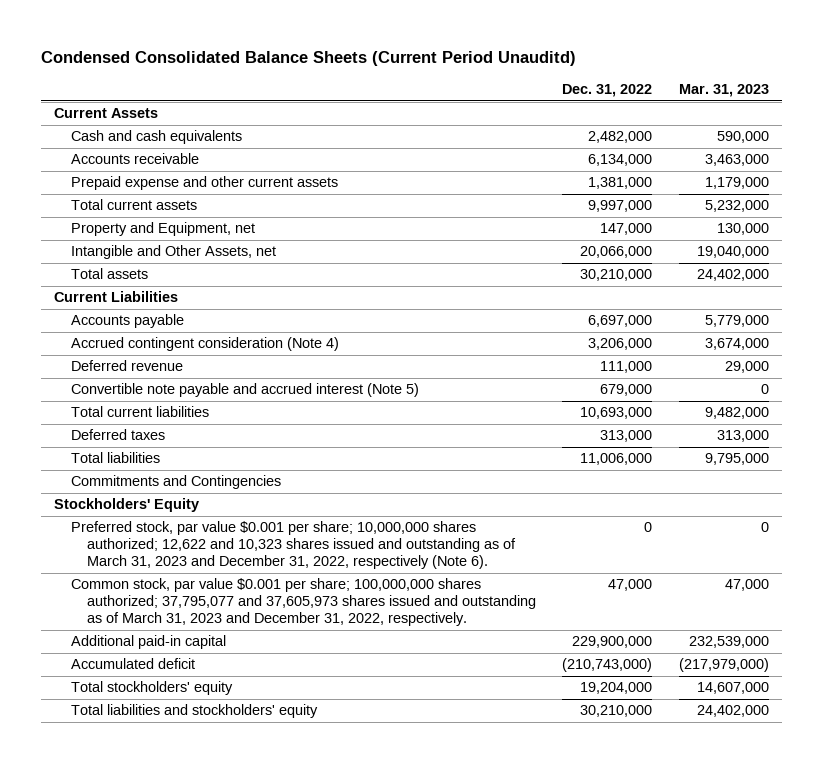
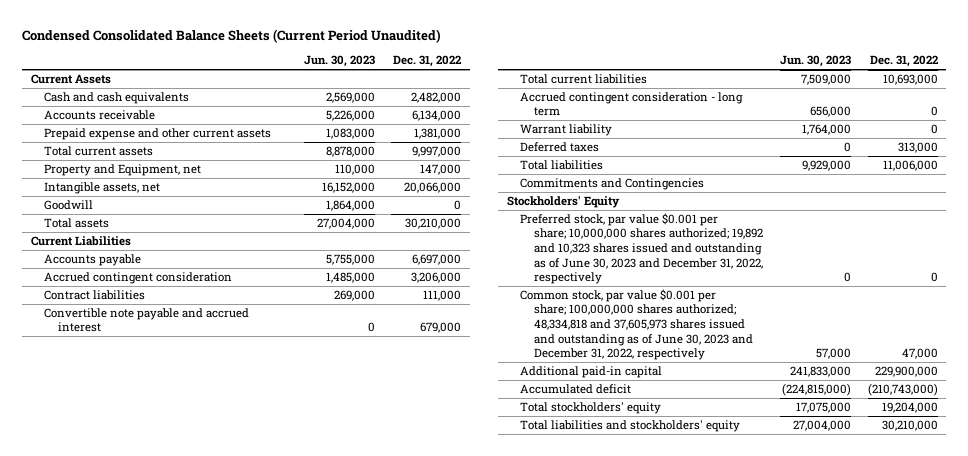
[40,51,576,67] Condensed Consolidated Balance Sheets (Current Period Unauditd) -> [22,29,442,44] Condensed Consolidated Balance Sheets (Current Period Unaudited)
[678,84,769,98] Mar. 31, 2023 -> none
none -> [303,55,375,68] Jun. 30, 2023
[70,245,276,260] Intangible and Other Assets, net -> [44,181,161,194] Intangible assets, net
none -> [44,199,94,210] Goodwill
[70,337,339,352] Accrued contingent consideration (Note 4) -> [44,271,233,284] Accrued contingent consideration
[70,360,183,372] Deferred revenue -> [44,289,146,300] Contract liabilities
[70,383,419,398] Convertible note payable and accrued interest (Note 5) -> [44,307,250,333] Convertible note payable and accrued interest
none -> [520,91,744,117] Accrued contingent consideration - long term
none -> [520,123,613,136] Warrant liability
[70,521,517,570] Preferred stock, par value $0.001 per share; 10,000,000 shares authorized; 12,622 and 10,323 shares issued and outstanding as of March 31, 2023 and December 31, 2022, respectively (Note 6). -> [520,212,764,285] Preferred stock, par value $0.001 per share; 10,000,000 shares authorized; 19,892 and 10,323 shares issued and outstanding as of June 30, 2023 and December 31, 2022, respectively
[70,578,537,627] Common stock, par value $0.001 per share; 100,000,000 shares authorized; 37,795,077 and 37,605,973 shares issued and outstanding as of March 31, 2023 and December 31, 2022, respectively. -> [520,288,754,361] Common stock, par value $0.001 per share; 100,000,000 shares authorized; 48,334,818 and 37,605,973 shares issued and outstanding as of June 30, 2023 and December 31, 2022, respectively

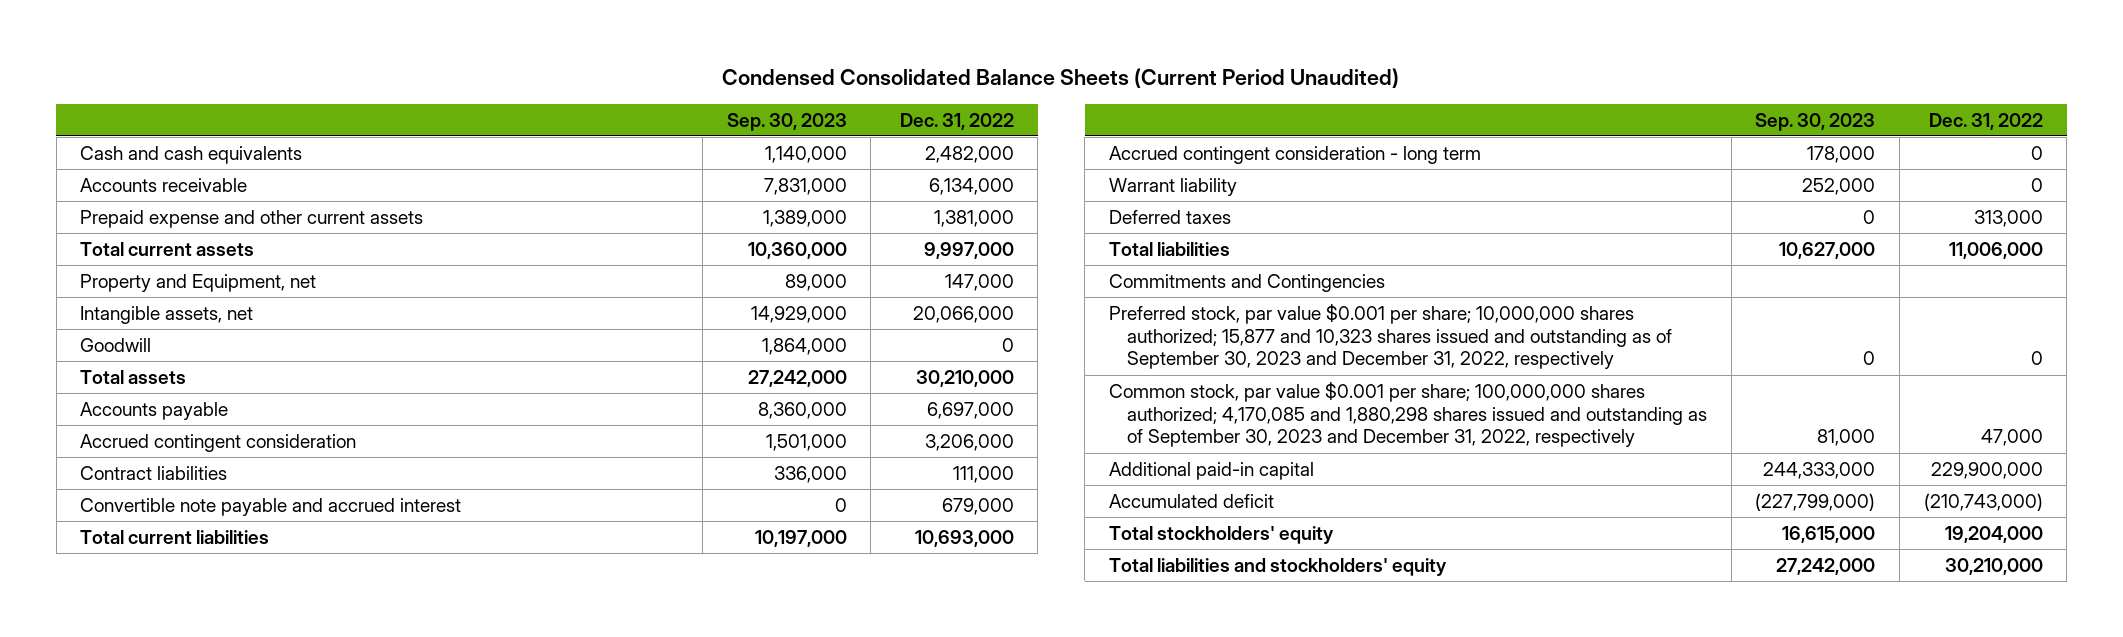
[303,55,375,68] Jun. 30, 2023 -> none
none -> [726,112,847,131] Sep. 30, 2023
[30,73,111,84] Current Assets -> none
[30,235,131,246] Current Liabilities -> none
[506,195,620,208] Stockholders' Equity -> none
[520,212,764,285] Preferred stock, par value $0.001 per share; 10,000,000 shares authorized; 19,892 and 10,323 shares issued and outstanding as of June 30, 2023 and December 31, 2022, respectively -> [1108,303,1673,370] Preferred stock, par value $0.001 per share; 10,000,000 shares authorized; 15,877 and 10,323 shares issued and outstanding as of September 30, 2023 and December 31, 2022, respectively
[520,288,754,361] Common stock, par value $0.001 per share; 100,000,000 shares authorized; 48,334,818 and 37,605,973 shares issued and outstanding as of June 30, 2023 and December 31, 2022, respectively -> [1108,381,1708,448] Common stock, par value $0.001 per share; 100,000,000 shares authorized; 4,170,085 and 1,880,298 shares issued and outstanding as of September 30, 2023 and December 31, 2022, respectively

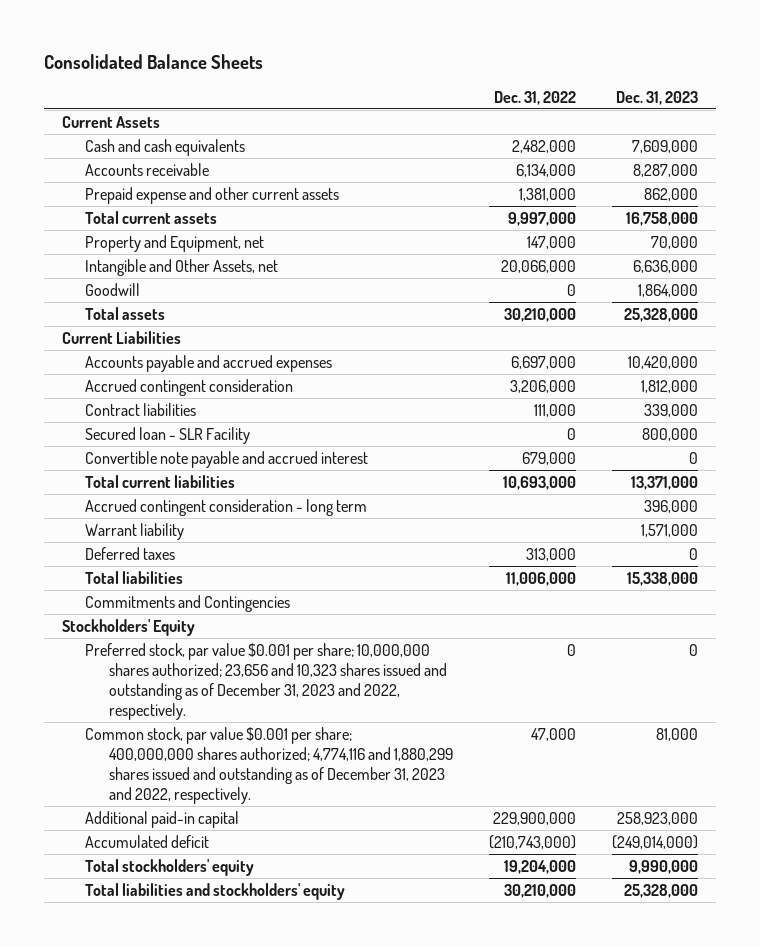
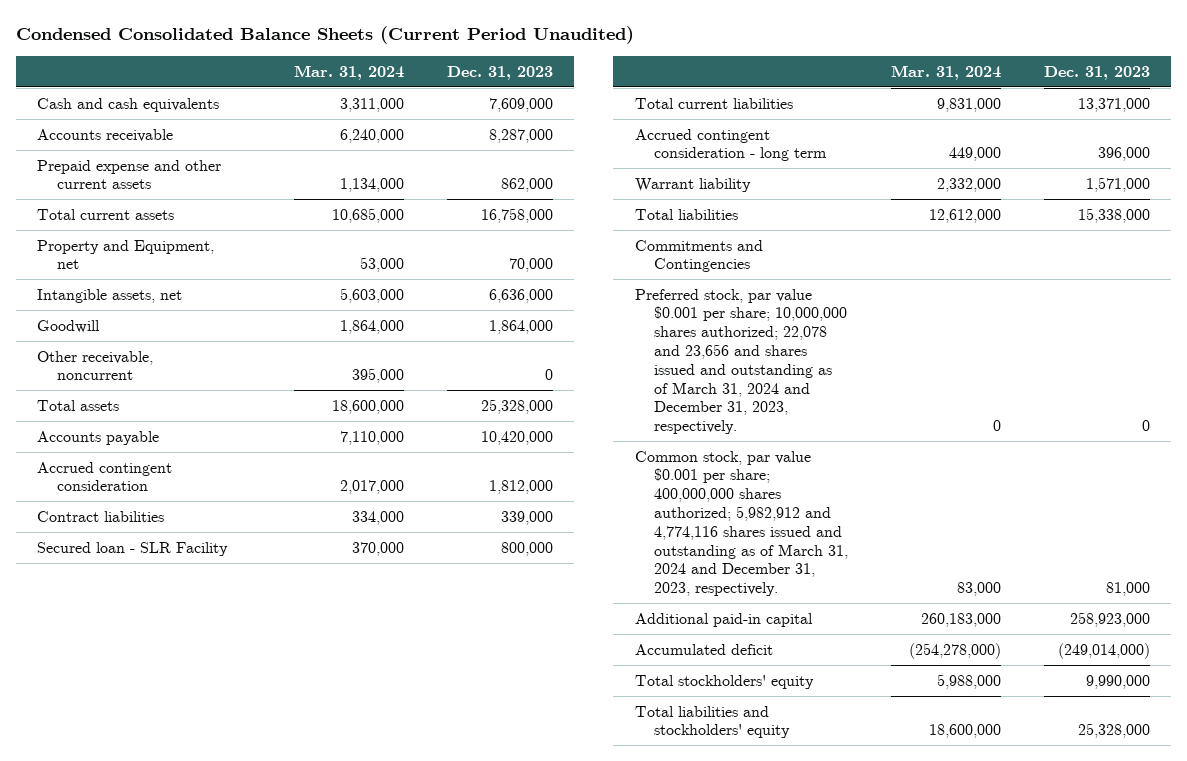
[43,53,263,69] Consolidated Balance Sheets -> [15,26,634,45] Condensed Consolidated Balance Sheets (Current Period Unaudited)
[494,90,577,105] Dec. 31, 2022 -> none
none -> [293,64,404,80] Mar. 31, 2024
[61,115,160,128] Current Assets -> none
[85,258,279,276] Intangible and Other Assets, net -> [37,288,183,303] Intangible assets, net
none -> [37,350,154,381] Other receivable, noncurrent
[61,330,181,344] Current Liabilities -> none
[85,354,333,372] Accounts payable and accrued expenses -> [37,430,160,445] Accounts payable
[85,450,369,468] Convertible note payable and accrued interest -> none
[85,546,176,560] Deferred taxes -> none
[61,618,195,636] Stockholders' Equity -> none
[85,642,448,720] Preferred stock, par value $0.001 per share; 10,000,000 shares authorized; 23,656 and 10,323 shares issued and outstanding as of December 31, 2023 and 2022, respectively. -> [634,288,848,435] Preferred stock, par value $0.001 per share; 10,000,000 shares authorized; 22,078 and 23,656 and shares issued and outstanding as of March 31, 2024 and December 31, 2023, respectively.
[85,726,454,804] Common stock, par value $0.001 per share; 400,000,000 shares authorized; 4,774,116 and 1,880,299 shares issued and outstanding as of December 31, 2023 and 2022, respectively. -> [634,450,849,597] Common stock, par value $0.001 per share; 400,000,000 shares authorized; 5,982,912 and 4,774,116 shares issued and outstanding as of March 31, 2024 and December 31, 2023, respectively.

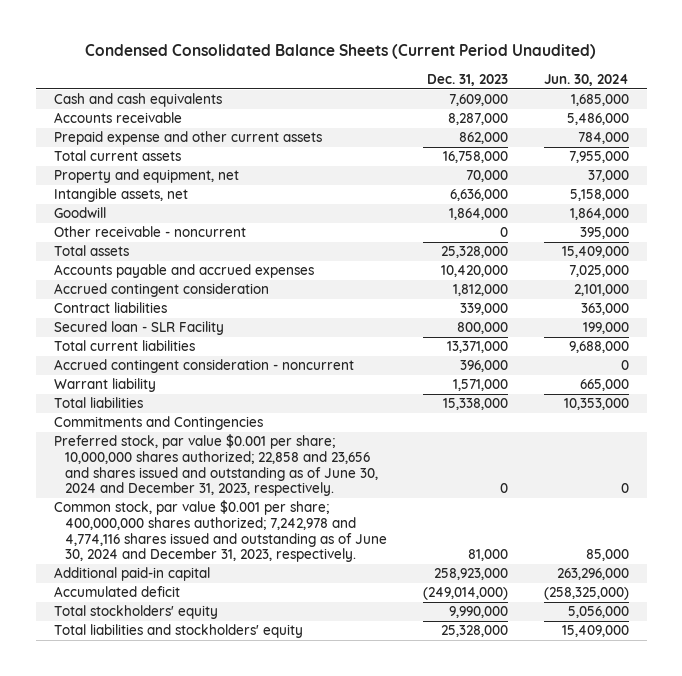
[293,64,404,80] Mar. 31, 2024 -> none
none -> [543,73,629,86] Jun. 30, 2024
[37,239,215,270] Property and Equipment, net -> [53,169,239,184] Property and equipment, net
[37,350,154,381] Other receivable, noncurrent -> [53,226,246,238] Other receivable - noncurrent
[37,430,160,445] Accounts payable -> [53,264,314,279] Accounts payable and accrued expenses
[634,128,828,162] Accrued contingent consideration - long term -> [53,359,354,374] Accrued contingent consideration - noncurrent
[634,288,848,435] Preferred stock, par value $0.001 per share; 10,000,000 shares authorized; 22,078 and 23,656 and shares issued and outstanding as of March 31, 2024 and December 31, 2023, respectively. -> [53,434,379,497] Preferred stock, par value $0.001 per share; 10,000,000 shares authorized; 22,858 and 23,656 and shares issued and outstanding as of June 30, 2024 and December 31, 2023, respectively.
[634,450,849,597] Common stock, par value $0.001 per share; 400,000,000 shares authorized; 5,982,912 and 4,774,116 shares issued and outstanding as of March 31, 2024 and December 31, 2023, respectively. -> [53,500,388,563] Common stock, par value $0.001 per share; 400,000,000 shares authorized; 7,242,978 and 4,774,116 shares issued and outstanding as of June 30, 2024 and December 31, 2023, respectively.

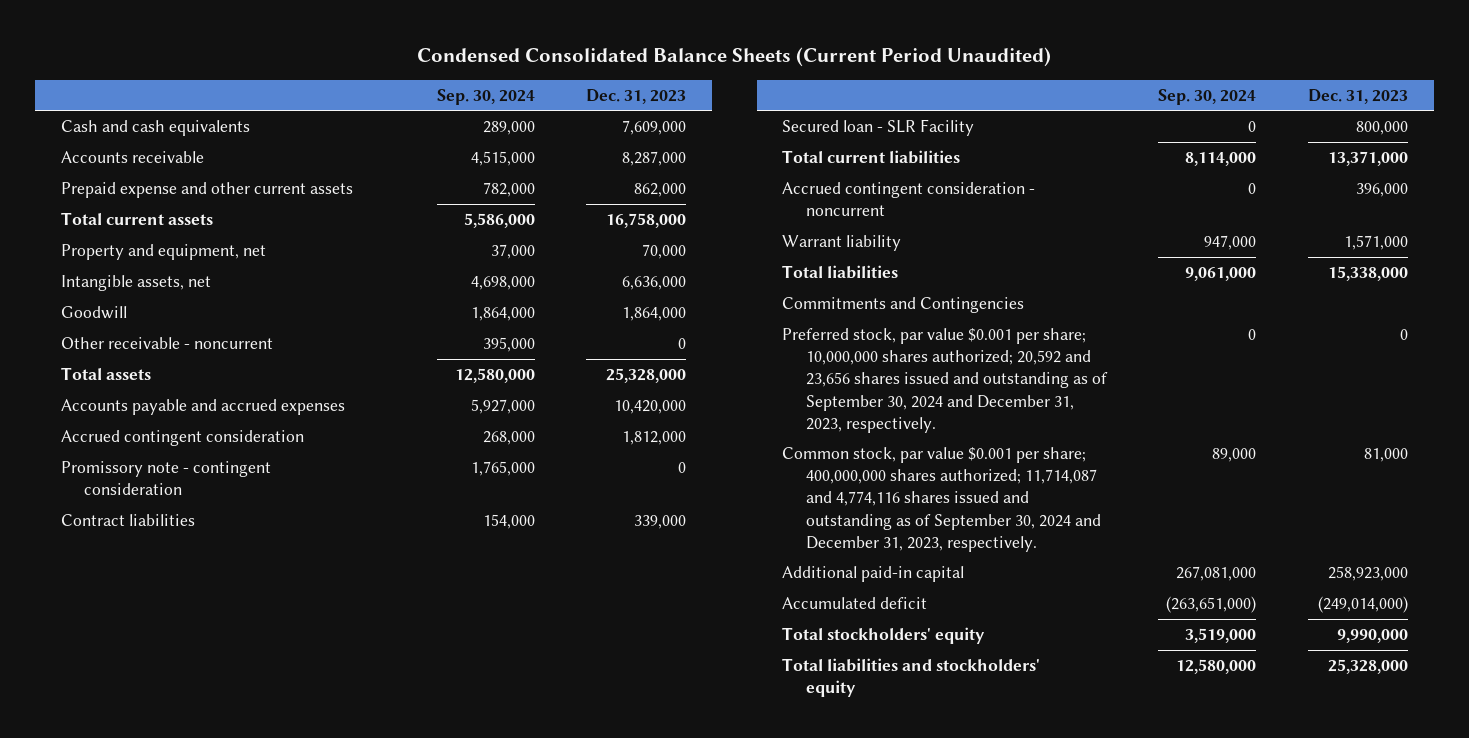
[543,73,629,86] Jun. 30, 2024 -> none
none -> [436,88,535,105] Sep. 30, 2024
none -> [60,461,271,496] Promissory note - contingent consideration
[53,434,379,497] Preferred stock, par value $0.001 per share; 10,000,000 shares authorized; 22,858 and 23,656 and shares issued and outstanding as of June 30, 2024 and December 31, 2023, respectively. -> [782,328,1108,433] Preferred stock, par value $0.001 per share; 10,000,000 shares authorized; 20,592 and 23,656 shares issued and outstanding as of September 30, 2024 and December 31, 2023, respectively.
[53,500,388,563] Common stock, par value $0.001 per share; 400,000,000 shares authorized; 7,242,978 and 4,774,116 shares issued and outstanding as of June 30, 2024 and December 31, 2023, respectively. -> [782,447,1101,552] Common stock, par value $0.001 per share; 400,000,000 shares authorized; 11,714,087 and 4,774,116 shares issued and outstanding as of September 30, 2024 and December 31, 2023, respectively.

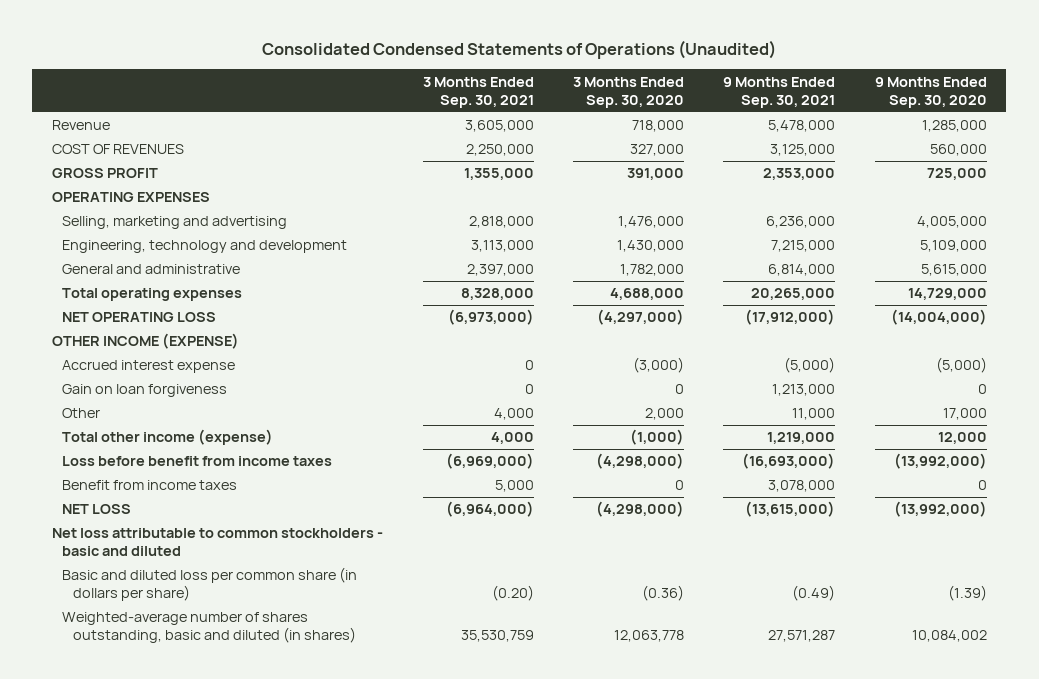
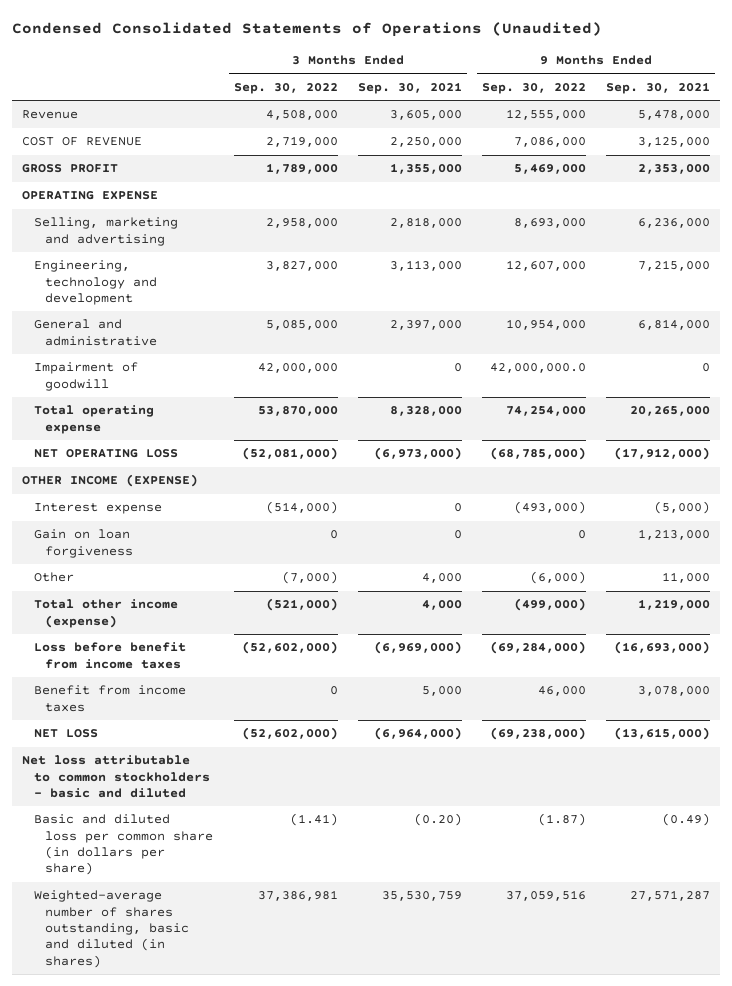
[262,39,777,59] Consolidated Condensed Statements of Operations (Unaudited) -> [11,22,602,38] Condensed Consolidated Statements of Operations (Unaudited)
[572,76,684,108] 3 Months Ended Sep. 30, 2020 -> none
[874,76,987,108] 9 Months Ended Sep. 30, 2020 -> none
none -> [233,82,338,94] Sep. 30, 2022
none -> [481,82,586,94] Sep. 30, 2022
[52,144,185,155] COST OF REVENUES -> [21,137,142,147] COST OF REVENUE
[52,192,211,203] OPERATING EXPENSES -> [21,191,158,201] OPERATING EXPENSE
none -> [33,362,138,391] Impairment of goodwill
[62,288,243,302] Total operating expenses -> [33,405,154,434] Total operating expense
[62,360,236,374] Accrued interest expense -> [33,503,162,515] Interest expense

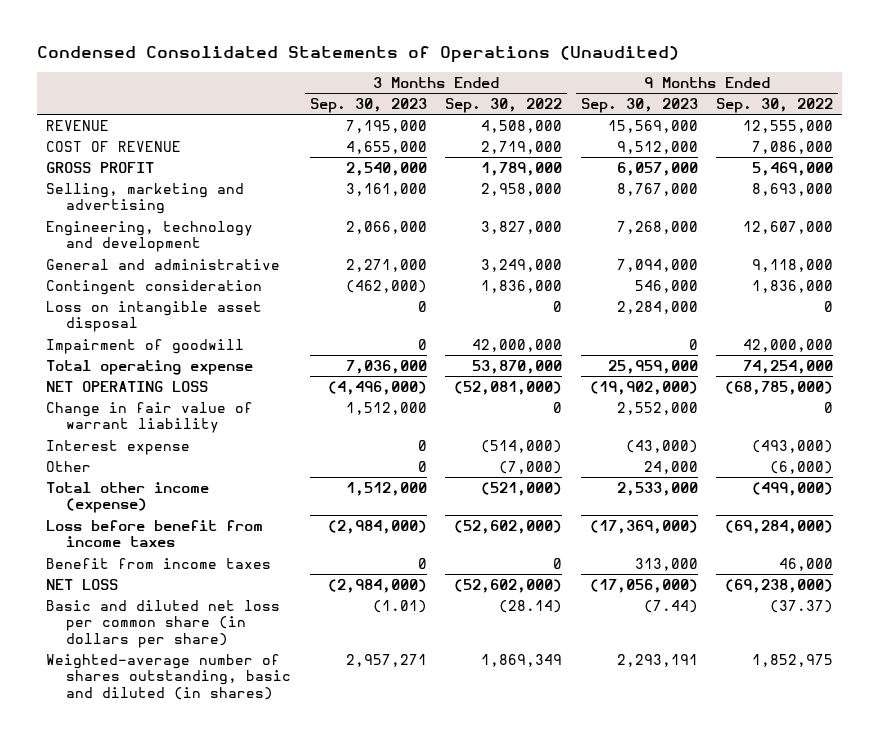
[357,81,462,94] Sep. 30, 2021 -> none
[606,81,711,94] Sep. 30, 2021 -> none
none -> [309,97,427,113] Sep. 30, 2023
none -> [580,97,698,113] Sep. 30, 2023
[21,110,78,120] Revenue -> [46,119,110,131] REVENUE
[21,191,158,201] OPERATING EXPENSE -> none
[265,320,338,331] 5,085,000 -> [481,258,563,272] 3,249,000
[505,319,586,331] 10,954,000 -> [751,258,833,272] 9,118,000
none -> [46,279,263,295] Contingent consideration
none -> [46,300,263,333] Loss on intangible asset disposal
[489,363,586,374] 42,000,000.0 -> [742,338,833,352] 42,000,000
[21,474,198,488] OTHER INCOME (EXPENSE) -> none
none -> [46,401,254,434] Change in fair value of warrant liability
[33,529,134,558] Gain on loan forgiveness -> none
[21,755,210,798] Net loss attributable to common stockholders - basic and diluted -> none
[33,814,214,876] Basic and diluted loss per common share (in dollars per share) -> [46,599,281,648] Basic and diluted net loss per common share (in dollars per share)
[289,813,338,827] (1.41) -> [499,599,563,613] (28.14)
[537,813,586,827] (1.87) -> [769,599,833,613] (37.37)
[257,890,338,902] 37,386,981 -> [481,653,563,667] 1,869,349
[505,890,586,902] 37,059,516 -> [751,653,833,667] 1,852,975

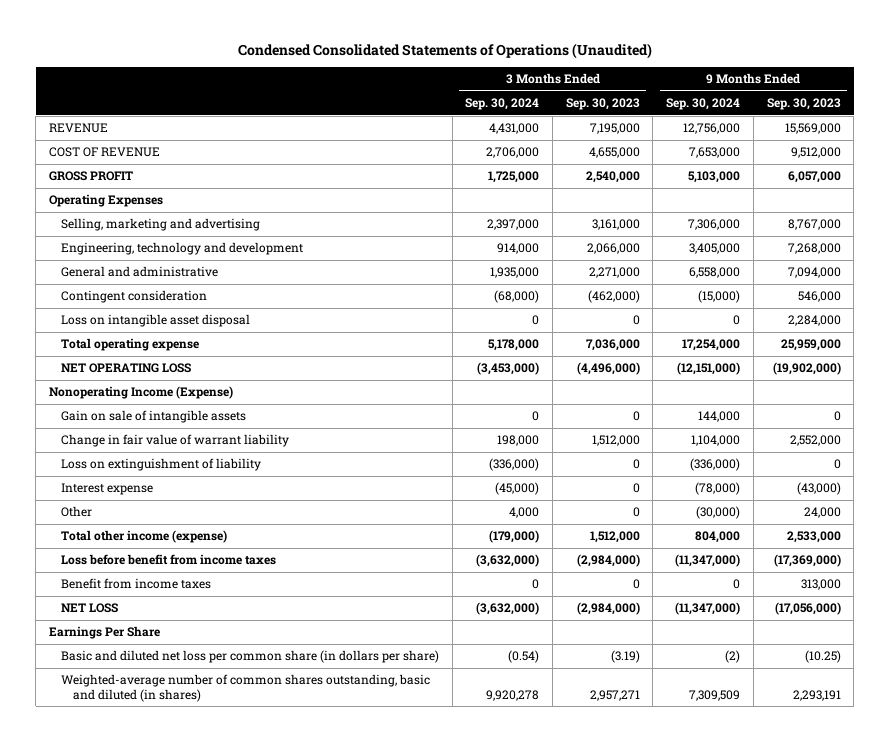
[445,97,563,113] Sep. 30, 2022 -> none
[715,97,833,113] Sep. 30, 2022 -> none
none -> [465,98,540,111] Sep. 30, 2024
none -> [666,98,741,111] Sep. 30, 2024
none -> [49,194,164,208] Operating Expenses
[46,338,245,354] Impairment of goodwill -> none
none -> [49,386,234,400] Nonoperating Income (Expense)
none -> [60,410,246,424] Gain on sale of intangible assets
none -> [60,458,261,472] Loss on extinguishment of liability
none -> [49,626,161,640] Earnings Per Share
[372,599,427,613] (1.01) -> [610,650,640,664] (3.19)
[643,599,698,613] (7.44) -> [804,650,841,664] (10.25)
[46,653,292,700] Weighted-average number of shares outstanding, basic and diluted (in shares) -> [60,674,430,702] Weighted-average number of common shares outstanding, basic and diluted (in shares)

